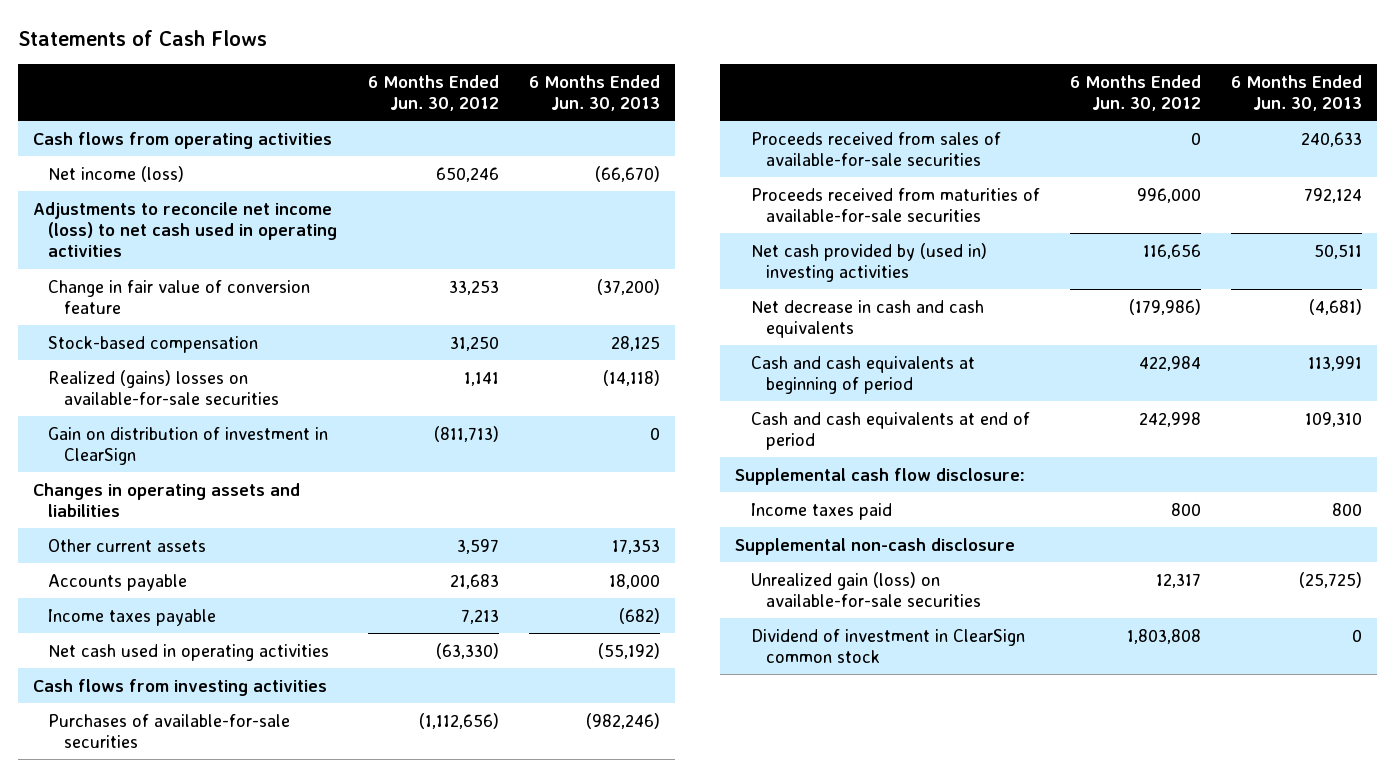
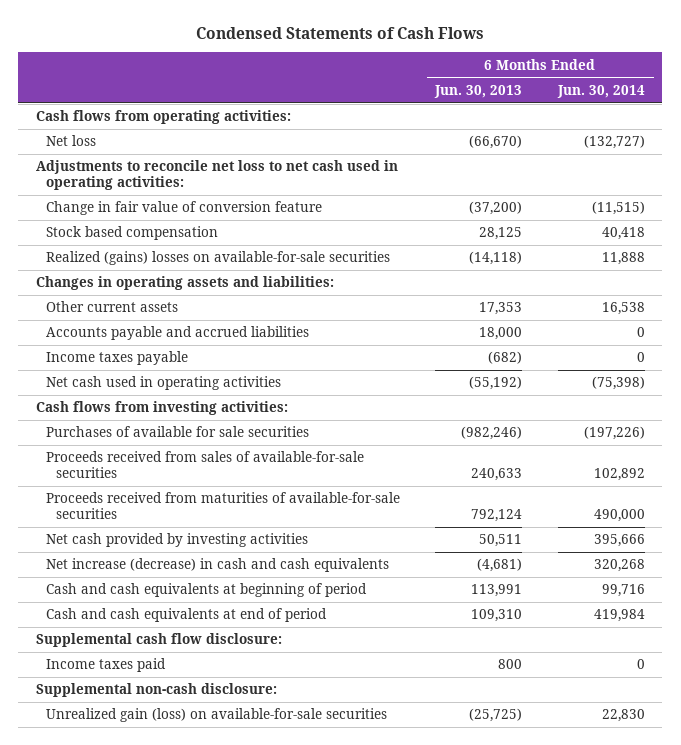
[17,29,267,46] Statements of Cash Flows -> [196,26,485,39] Condensed Statements of Cash Flows
[367,74,499,112] 6 Months Ended Jun. 30, 2012 -> none
none -> [556,85,645,99] Jun. 30, 2014
[32,131,332,149] Cash flows from operating activities -> [35,110,291,125] Cash flows from operating activities:
[48,165,185,182] Net income (loss) -> [46,135,97,147] Net loss
[32,201,338,258] Adjustments to reconcile net income (loss) to net cash used in operating activities -> [35,160,398,190] Adjustments to reconcile net loss to net cash used in operating activities:
[48,335,259,353] Stock-based compensation -> [46,226,219,241] Stock based compensation
[48,426,329,466] Gain on distribution of investment in ClearSign -> none
[32,482,300,518] Changes in operating assets and liabilities -> [35,276,334,291] Changes in operating assets and liabilities:
[48,573,188,591] Accounts payable -> none
none -> [46,326,310,341] Accounts payable and accrued liabilities
[32,678,327,696] Cash flows from investing activities -> [35,401,288,416] Cash flows from investing activities:
[48,713,291,749] Purchases of available-for-sale securities -> [46,426,310,438] Purchases of available for sale securities
[750,242,987,283] Net cash provided by (used in) investing activities -> [46,533,309,548] Net cash provided by investing activities
[750,299,984,339] Net decrease in cash and cash equivalents -> [46,558,390,573] Net increase (decrease) in cash and cash equivalents
[735,537,1016,555] Supplemental non-cash disclosure -> [35,683,277,698] Supplemental non-cash disclosure:
[750,628,1025,664] Dividend of investment in ClearSign common stock -> none

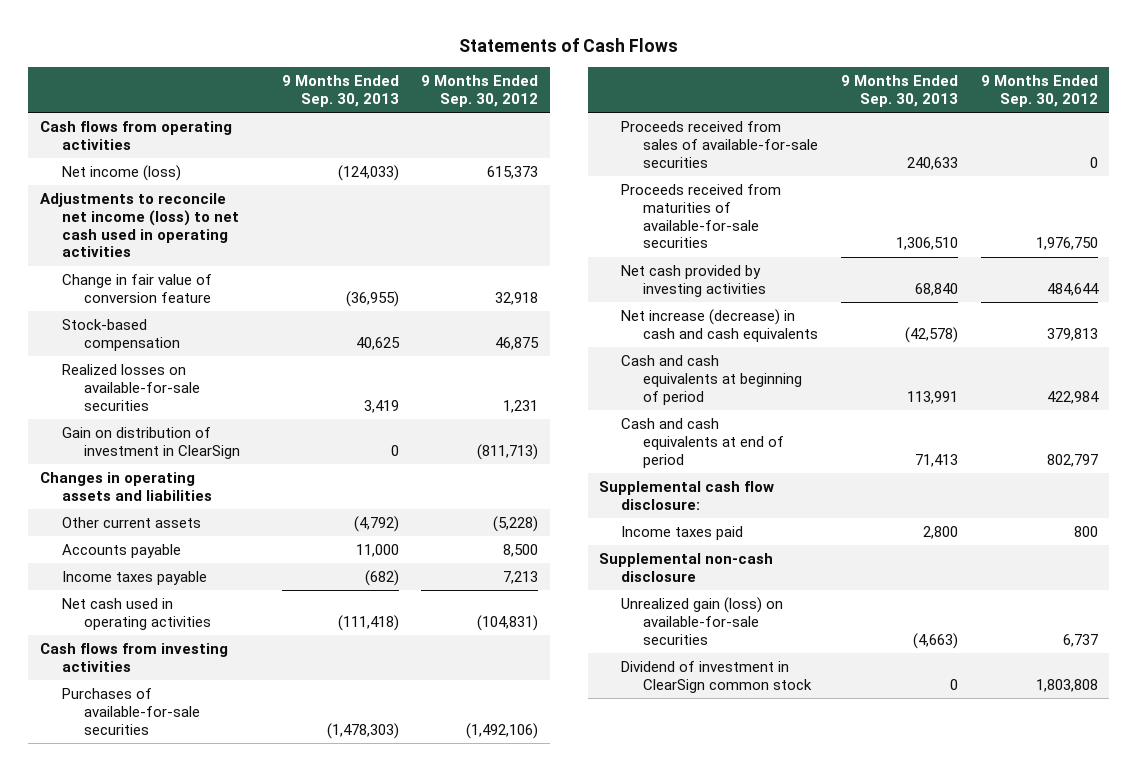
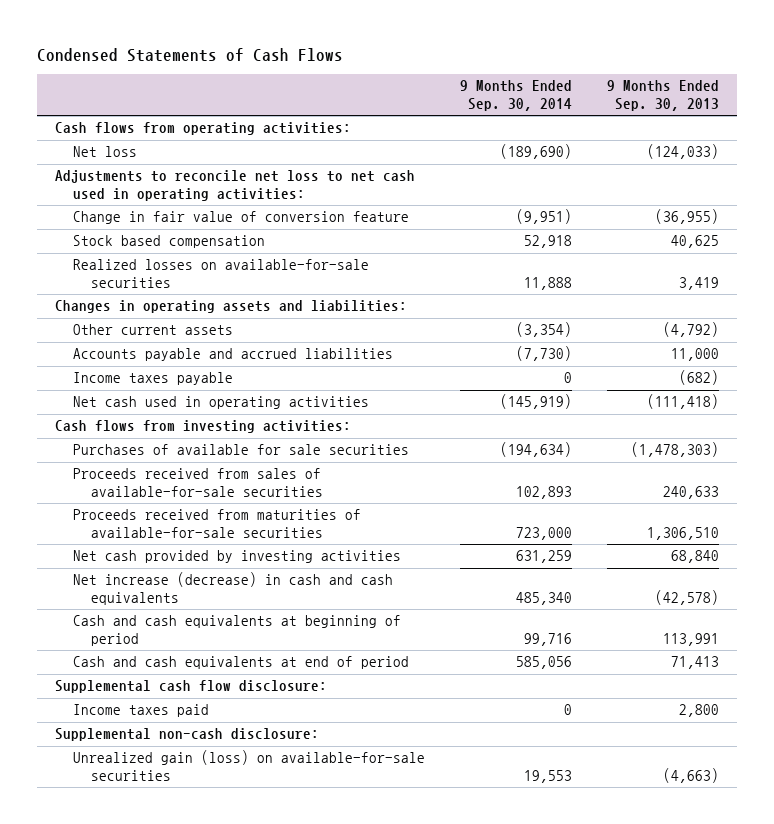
[458,37,678,52] Statements of Cash Flows -> [37,47,344,62] Condensed Statements of Cash Flows
[421,75,539,107] 9 Months Ended Sep. 30, 2012 -> none
none -> [460,80,573,111] 9 Months Ended Sep. 30, 2014
[39,121,232,150] Cash flows from operating activities -> [54,122,351,136] Cash flows from operating activities:
[61,165,181,182] Net income (loss) -> [72,146,137,158] Net loss
[39,193,239,258] Adjustments to reconcile net income (loss) to net cash used in operating activities -> [54,170,415,201] Adjustments to reconcile net loss to net cash used in operating activities:
[61,319,180,351] Stock-based compensation -> [72,235,265,249] Stock based compensation
[61,427,240,459] Gain on distribution of investment in ClearSign -> none
[39,472,212,501] Changes in operating assets and liabilities -> [54,300,407,314] Changes in operating assets and liabilities:
[61,544,181,559] Accounts payable -> none
none -> [72,348,393,362] Accounts payable and accrued liabilities
[39,643,228,672] Cash flows from investing activities -> [54,420,351,434] Cash flows from investing activities:
[61,688,200,735] Purchases of available-for-sale securities -> [72,444,409,456] Purchases of available for sale securities
[599,553,774,582] Supplemental non-cash disclosure -> [54,728,319,742] Supplemental non-cash disclosure:
[621,661,813,693] Dividend of investment in ClearSign common stock -> none

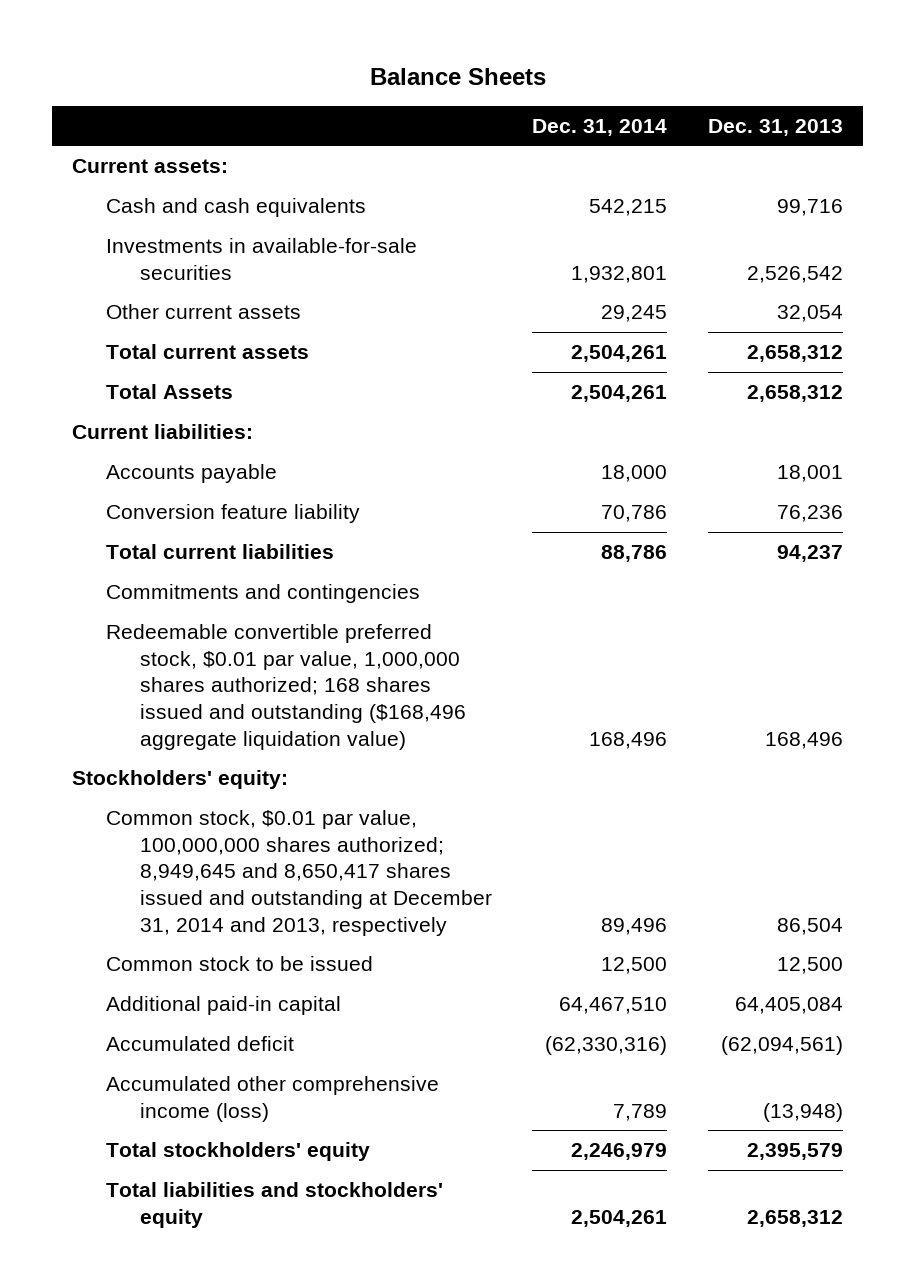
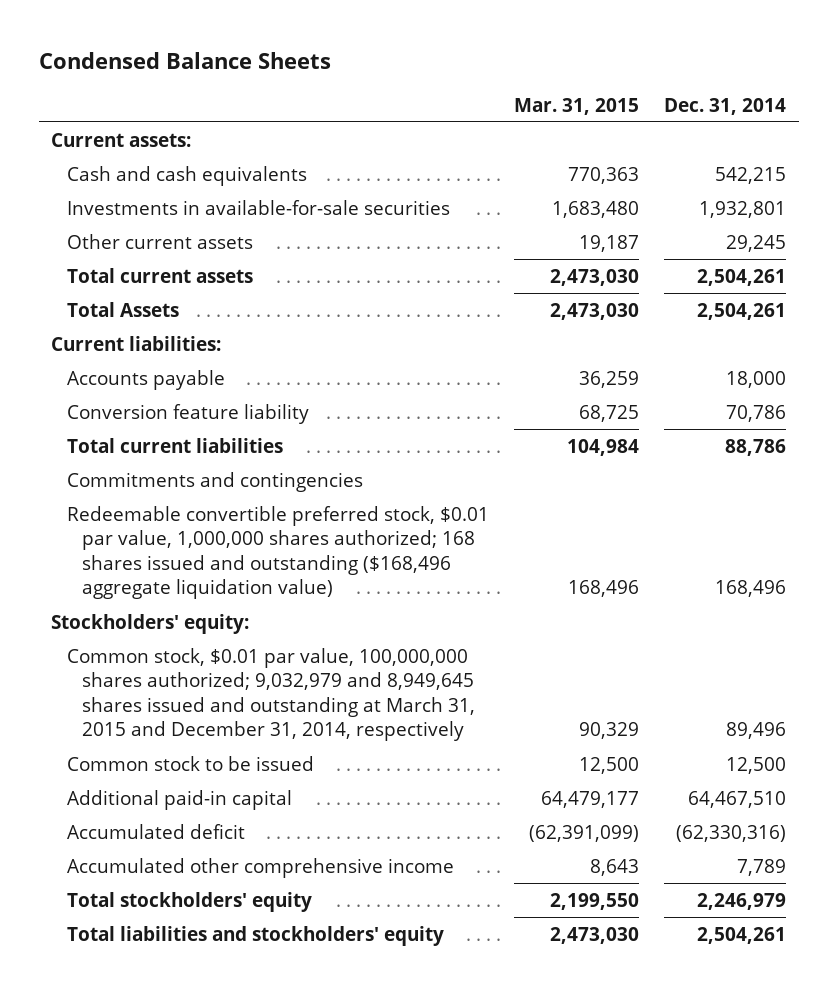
[369,67,546,85] Balance Sheets -> [38,51,331,69] Condensed Balance Sheets
[708,118,844,136] Dec. 31, 2013 -> none
none -> [514,97,640,115] Mar. 31, 2015
[105,810,492,936] Common stock, $0.01 par value, 100,000,000 shares authorized; 8,949,645 and 8,650,417 shares issued and outstanding at December 31, 2014 and 2013, respectively -> [66,647,476,742] Common stock, $0.01 par value, 100,000,000 shares authorized; 9,032,979 and 8,949,645 shares issued and outstanding at March 31, 2015 and December 31, 2014, respectively
[105,1076,439,1122] Accumulated other comprehensive income (loss) -> [66,857,454,878] Accumulated other comprehensive income

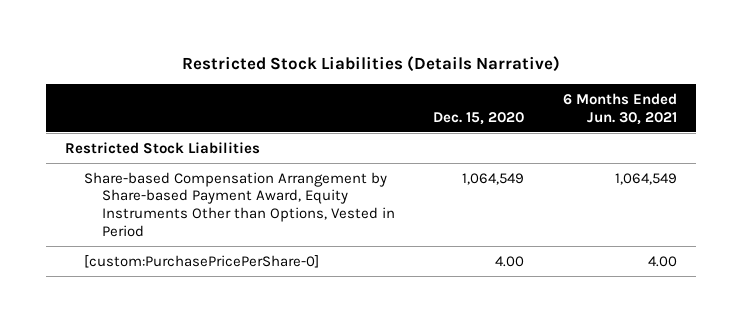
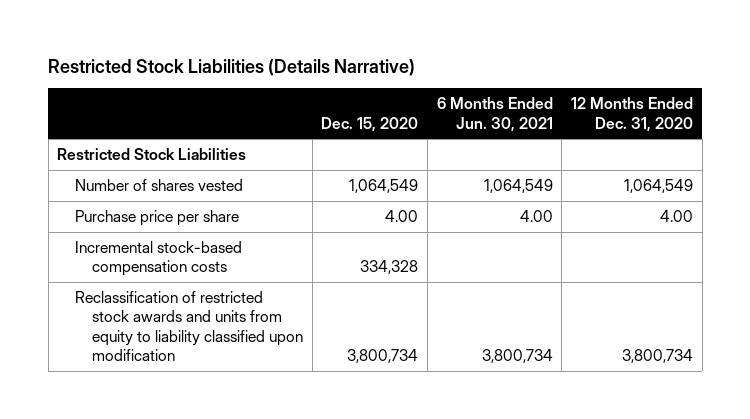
none -> [570,97,693,132] 12 Months Ended Dec. 31, 2020
[83,171,396,238] Share-based Compensation Arrangement by Share-based Payment Award, Equity Instruments Other than Options, Vested in Period -> [74,179,243,192] Number of shares vested
[83,254,319,268] [custom:PurchasePricePerShare-0] -> [74,210,239,227] Purchase price per share
none -> [74,241,242,277] Incremental stock-based compensation costs
none -> [74,291,304,361] Reclassification of restricted stock awards and units from equity to liability classified upon modification

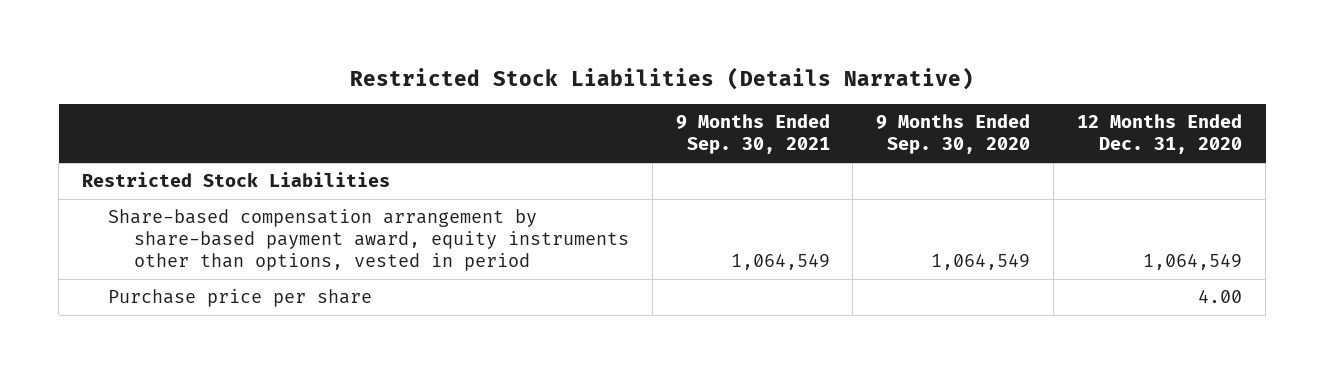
[321,116,419,132] Dec. 15, 2020 -> none
[436,97,553,132] 6 Months Ended Jun. 30, 2021 -> none
none -> [675,114,830,155] 9 Months Ended Sep. 30, 2021
none -> [876,114,1031,155] 9 Months Ended Sep. 30, 2020
[74,179,243,192] Number of shares vested -> [107,209,629,272] Share-based compensation arrangement by share-based payment award, equity instruments other than options, vested in period
[74,241,242,277] Incremental stock-based compensation costs -> none
[74,291,304,361] Reclassification of restricted stock awards and units from equity to liability classified upon modification -> none

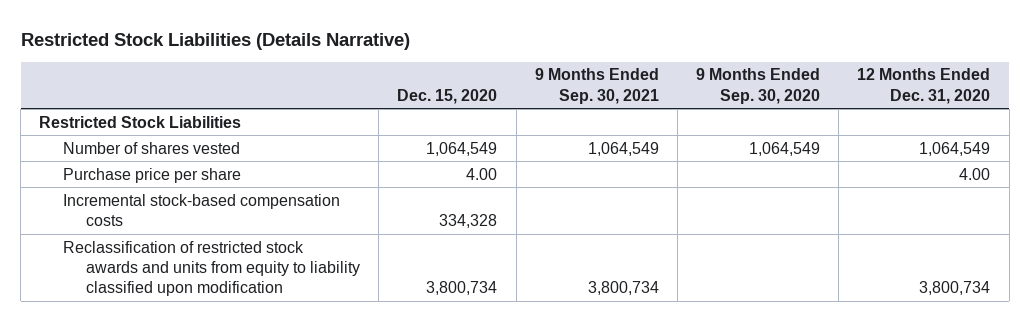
none -> [397,88,498,104] Dec. 15, 2020
[107,209,629,272] Share-based compensation arrangement by share-based payment award, equity instruments other than options, vested in period -> [62,141,240,154] Number of shares vested
none -> [62,193,340,227] Incremental stock-based compensation costs
none -> [62,240,360,297] Reclassification of restricted stock awards and units from equity to liability classified upon modification

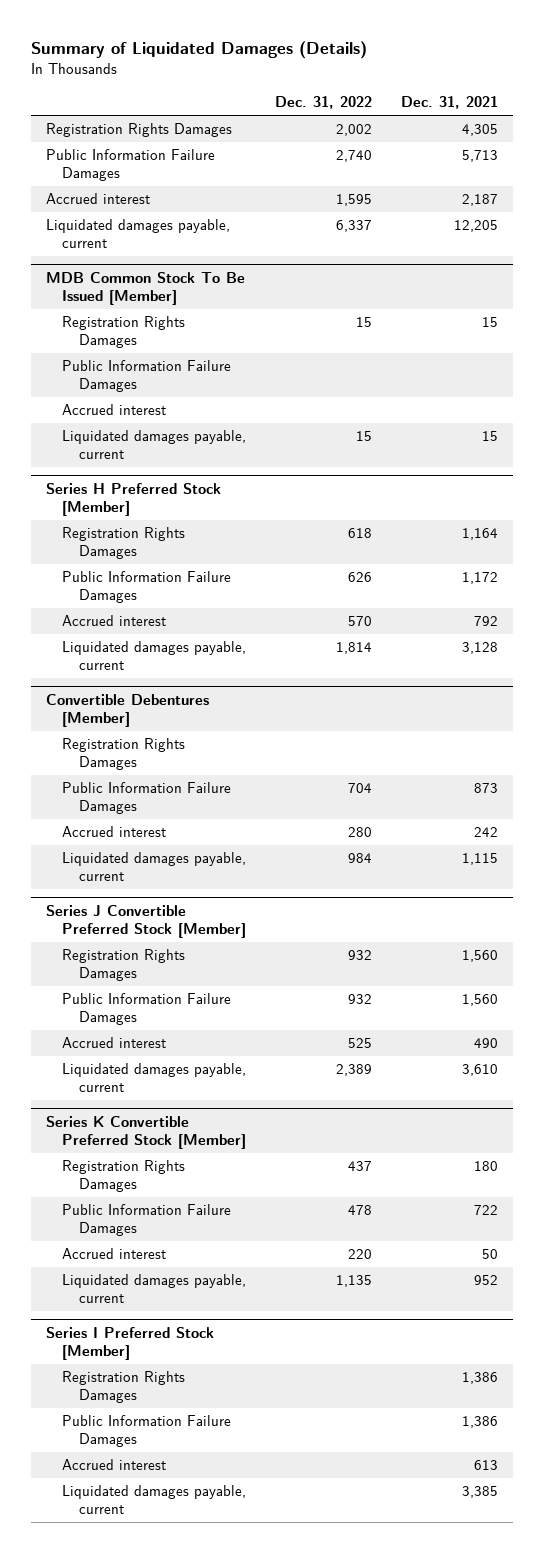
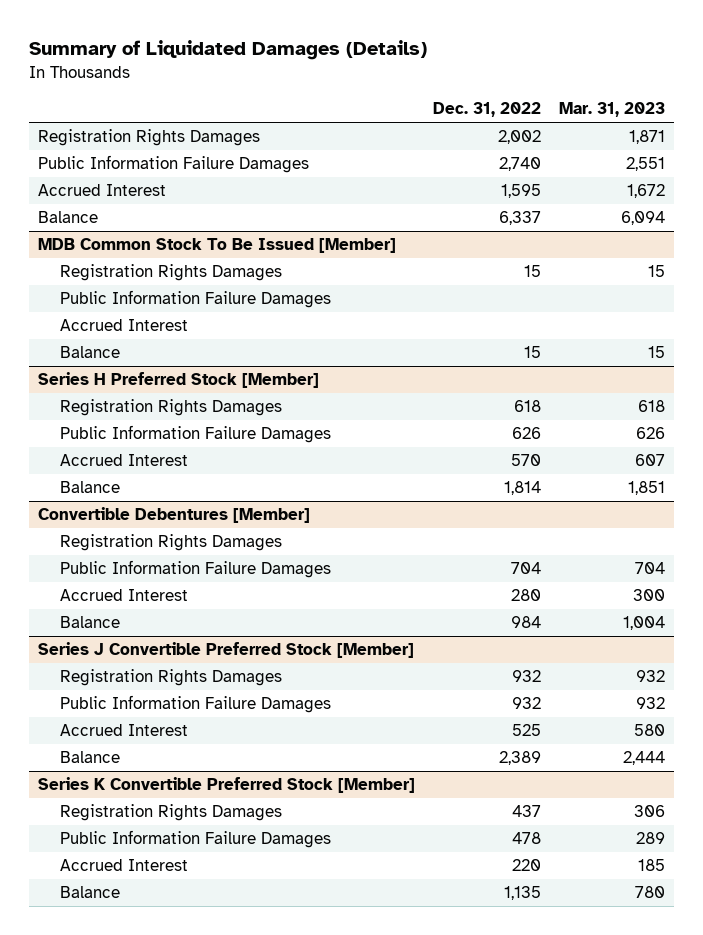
[401,96,499,110] Dec. 31, 2021 -> none
none -> [559,102,666,118] Mar. 31, 2023
[45,193,150,205] Accrued interest -> [37,184,166,197] Accrued Interest
[45,219,230,249] Liquidated damages payable, current -> [37,211,98,224] Balance
[62,404,167,416] Accrued interest -> [59,319,188,332] Accrued Interest
[62,430,247,460] Liquidated damages payable, current -> [59,346,120,359] Balance
[62,615,167,627] Accrued interest -> [59,454,188,467] Accrued Interest
[62,641,247,671] Liquidated damages payable, current -> [59,481,120,494] Balance
[62,826,167,838] Accrued interest -> [59,589,188,602] Accrued Interest
[62,852,247,882] Liquidated damages payable, current -> [59,616,120,629] Balance
[62,1037,167,1049] Accrued interest -> [59,724,188,737] Accrued Interest
[62,1063,247,1093] Liquidated damages payable, current -> [59,751,120,764] Balance
[45,1327,214,1361] Series I Preferred Stock [Member] -> none
[62,1371,186,1404] Registration Rights Damages -> none
[62,1415,232,1448] Public Information Failure Damages -> none
[62,1459,167,1471] Accrued interest -> none
[62,1485,247,1515] Liquidated damages payable, current -> none
[62,1248,167,1260] Accrued interest -> [59,859,188,872] Accrued Interest
[62,1274,247,1304] Liquidated damages payable, current -> [59,886,120,899] Balance

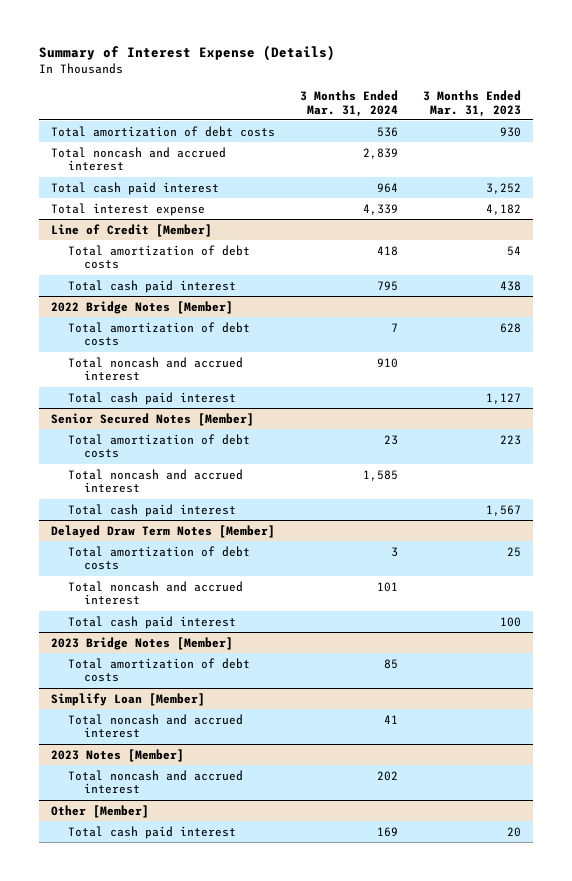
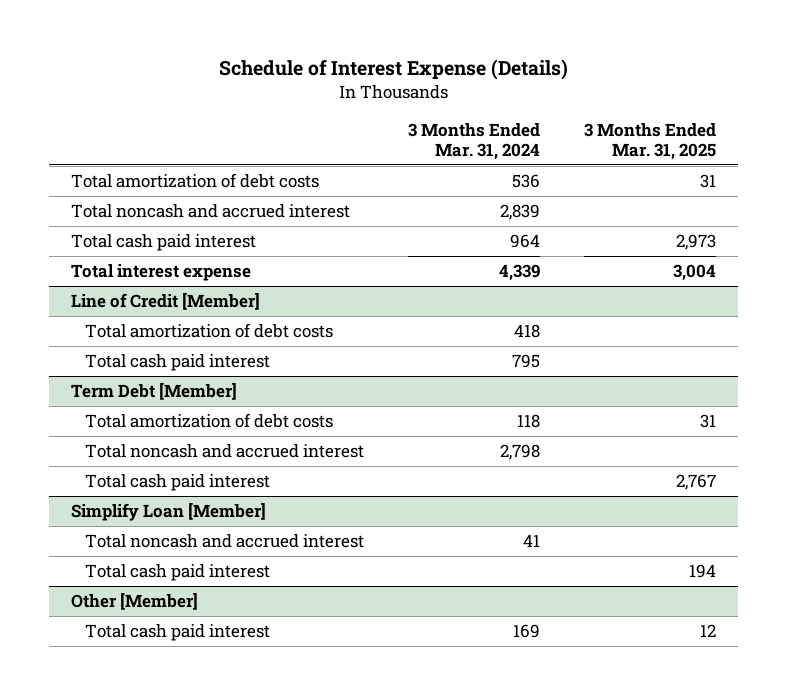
[38,45,335,62] Summary of Interest Expense (Details) -> [218,59,568,81] Schedule of Interest Expense (Details)
[422,89,521,117] 3 Months Ended Mar. 31, 2023 -> none
none -> [584,123,717,161] 3 Months Ended Mar. 31, 2025
[51,300,234,314] 2022 Bridge Notes [Member] -> none
[67,391,236,405] Total cash paid interest -> none
[51,412,255,426] Senior Secured Notes [Member] -> none
[67,433,250,459] Total amortization of debt costs -> none
[67,468,243,494] Total noncash and accrued interest -> none
[67,503,236,517] Total cash paid interest -> none
[51,524,276,538] Delayed Draw Term Notes [Member] -> none
[67,545,250,571] Total amortization of debt costs -> none
[67,580,243,606] Total noncash and accrued interest -> none
none -> [70,381,237,400] Term Debt [Member]
[390,322,398,332] 7 -> [516,413,540,428] 118
[376,357,398,368] 910 -> [499,443,540,460] 2,798
[51,636,234,650] 2023 Bridge Notes [Member] -> none
[67,657,250,683] Total amortization of debt costs -> none
[51,748,185,762] 2023 Notes [Member] -> none
[67,769,243,795] Total noncash and accrued interest -> none
none -> [84,563,270,581] Total cash paid interest

